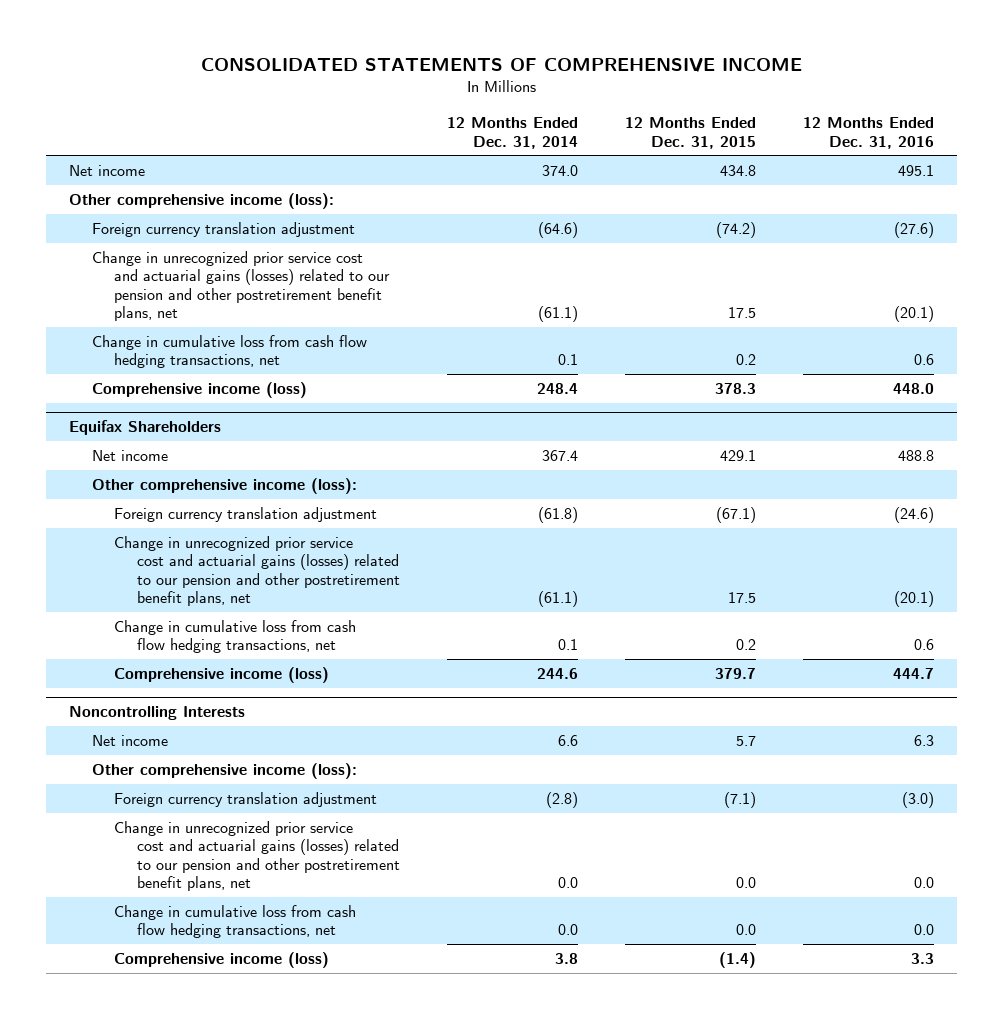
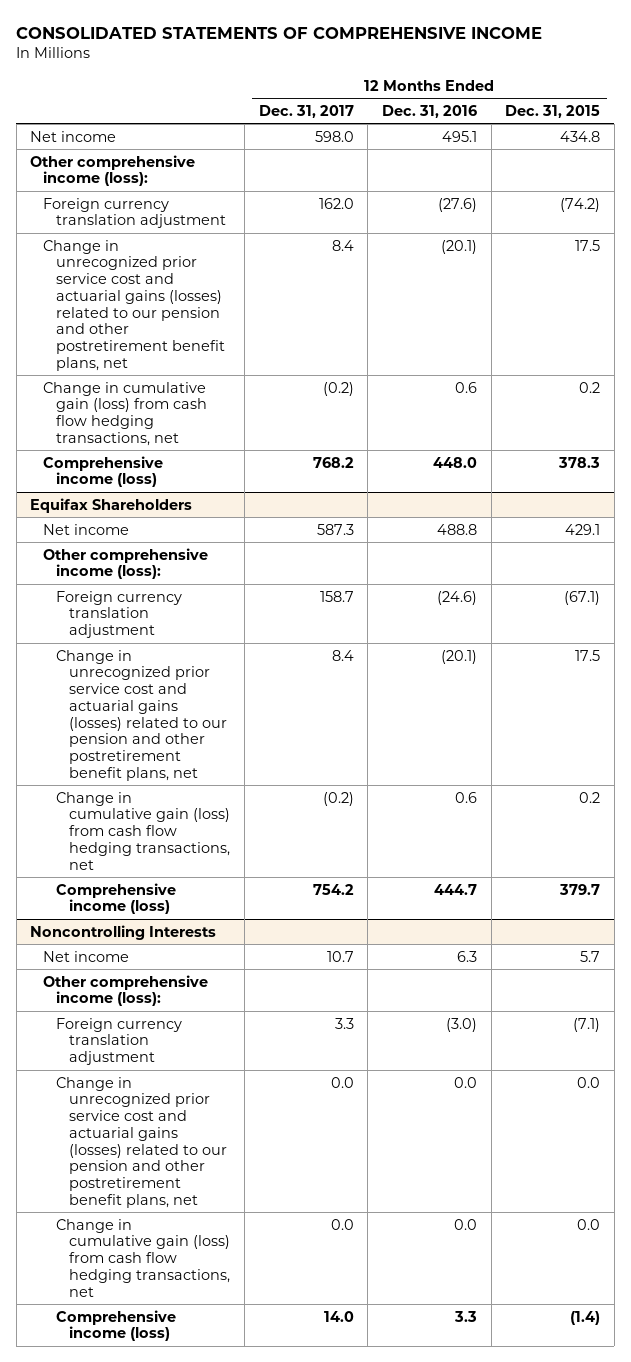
[446,117,578,149] 12 Months Ended Dec. 31, 2014 -> none
none -> [258,104,354,118] Dec. 31, 2017
[91,334,367,369] Change in cumulative loss from cash flow hedging transactions, net -> [43,381,208,446] Change in cumulative gain (loss) from cash flow hedging transactions, net
[114,619,357,654] Change in cumulative loss from cash flow hedging transactions, net -> [56,791,231,870] Change in cumulative gain (loss) from cash flow hedging transactions, net
[114,904,357,939] Change in cumulative loss from cash flow hedging transactions, net -> [56,1218,231,1297] Change in cumulative gain (loss) from cash flow hedging transactions, net

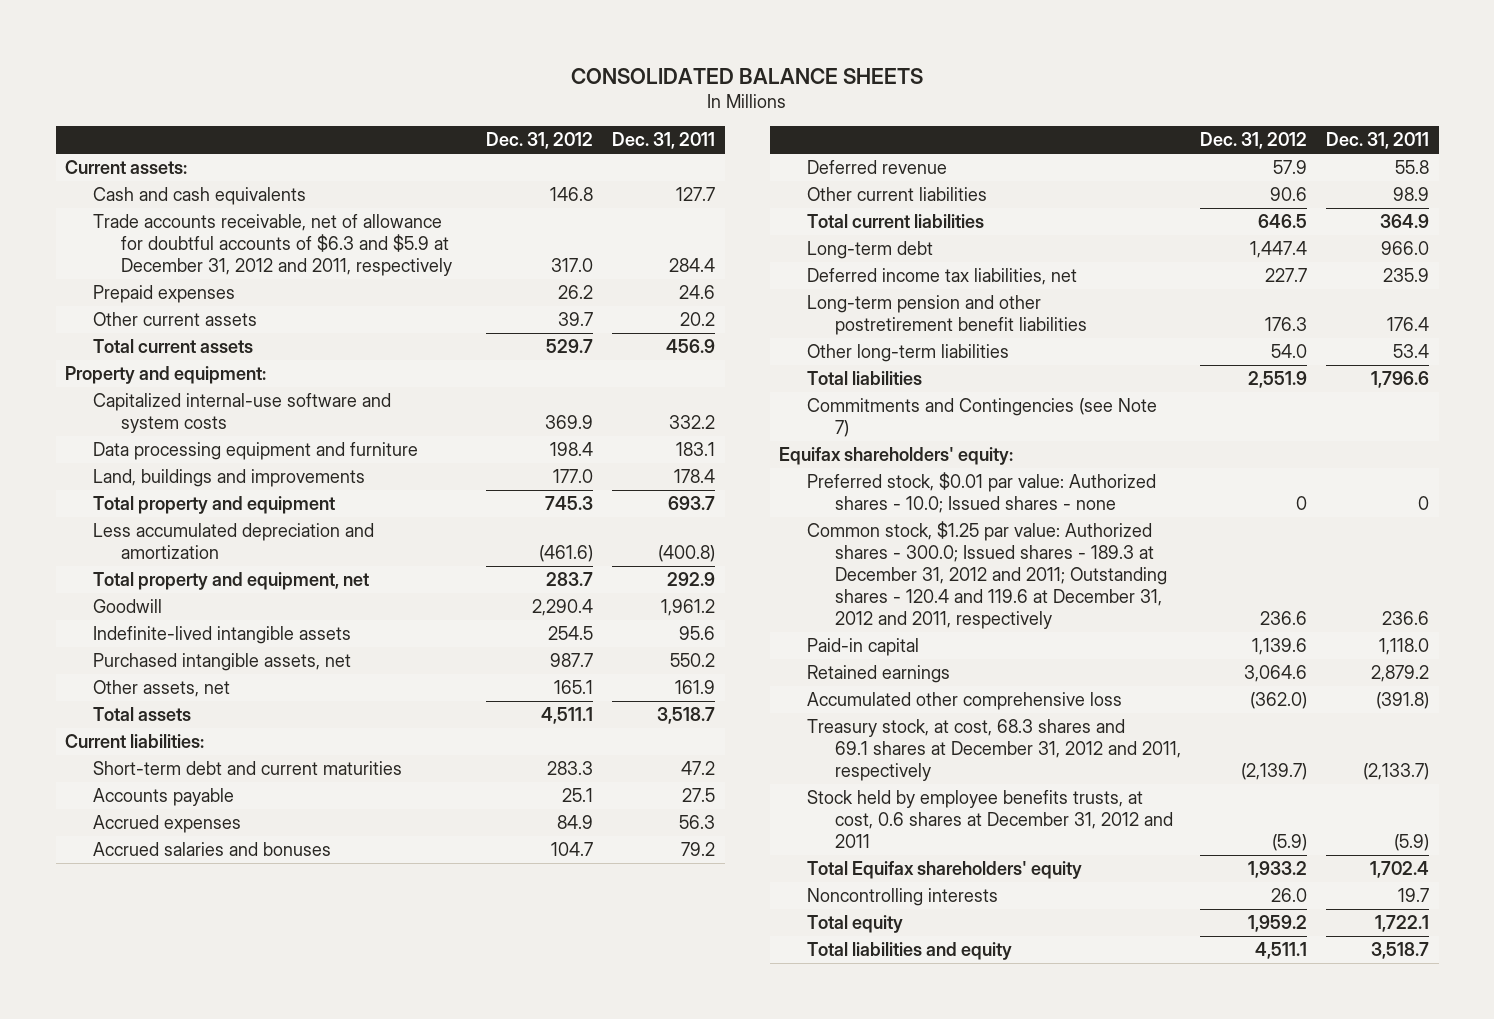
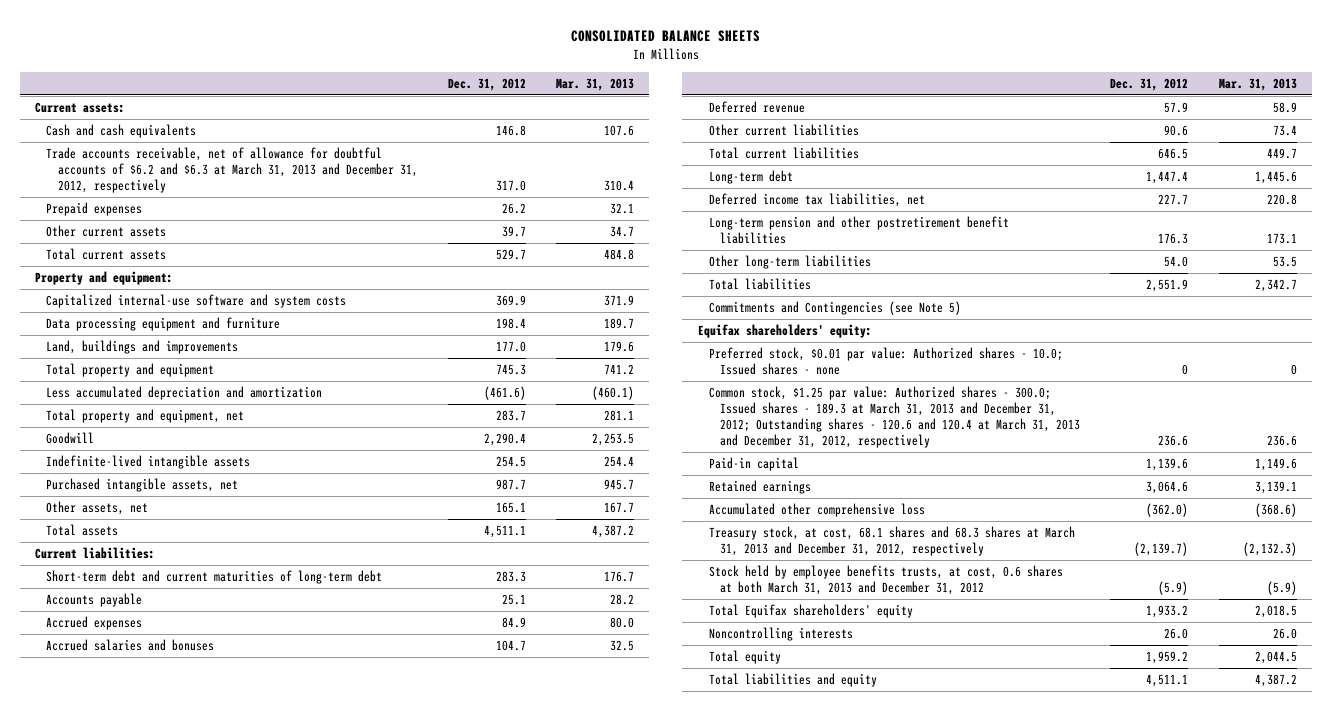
[611,132,715,150] Dec. 31, 2011 -> none
none -> [556,77,635,91] Mar. 31, 2013
[93,213,452,277] Trade accounts receivable, net of allowance for doubtful accounts of $6.3 and $5.9 at December 31, 2012 and 2011, respectively -> [46,147,418,194] Trade accounts receivable, net of allowance for doubtful accounts of $6.2 and $6.3 at March 31, 2013 and December 31, 2012, respectively
[93,760,403,775] Short-term debt and current maturities -> [46,570,383,585] Short-term debt and current maturities of long-term debt
[807,397,1158,438] Commitments and Contingencies (see Note 7) -> [708,301,961,316] Commitments and Contingencies (see Note 5)
[807,520,1167,630] Common stock, $1.25 par value: Authorized shares - 300.0; Issued shares - 189.3 at December 31, 2012 and 2011; Outstanding shares - 120.4 and 119.6 at December 31, 2012 and 2011, respectively -> [708,386,1080,449] Common stock, $1.25 par value: Authorized shares - 300.0; Issued shares - 189.3 at March 31, 2013 and December 31, 2012; Outstanding shares - 120.6 and 120.4 at March 31, 2013 and December 31, 2012, respectively
[807,718,1181,782] Treasury stock, at cost, 68.3 shares and 69.1 shares at December 31, 2012 and 2011, respectively -> [708,526,1075,557] Treasury stock, at cost, 68.1 shares and 68.3 shares at March 31, 2013 and December 31, 2012, respectively
[807,789,1173,849] Stock held by employee benefits trusts, at cost, 0.6 shares at December 31, 2012 and 2011 -> [708,565,1063,596] Stock held by employee benefits trusts, at cost, 0.6 shares at both March 31, 2013 and December 31, 2012

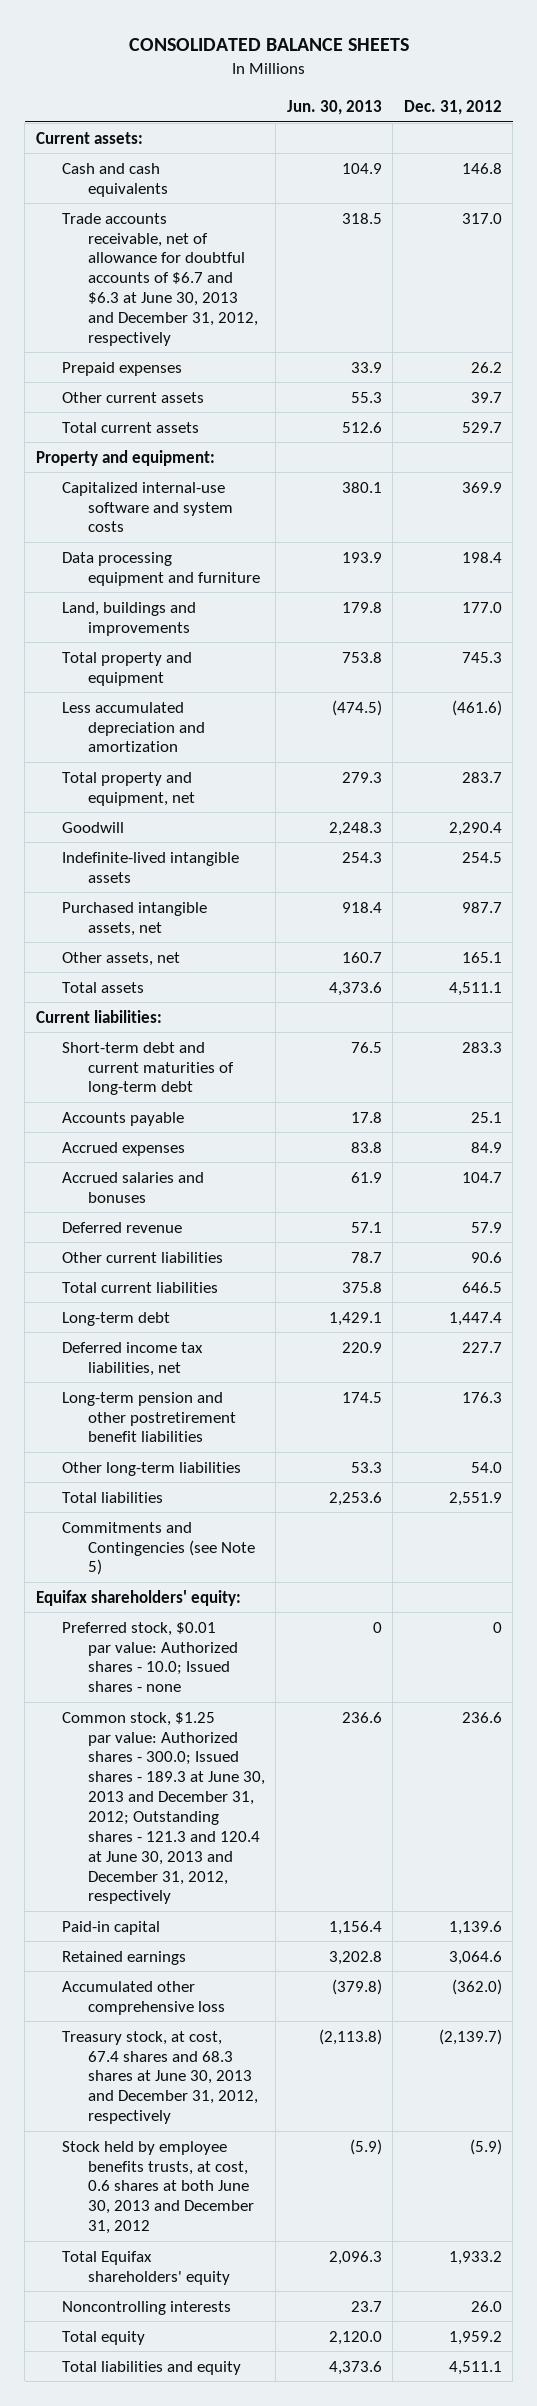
[556,77,635,91] Mar. 31, 2013 -> none
none -> [286,100,382,116] Jun. 30, 2013
[46,147,418,194] Trade accounts receivable, net of allowance for doubtful accounts of $6.2 and $6.3 at March 31, 2013 and December 31, 2012, respectively -> [61,212,259,346] Trade accounts receivable, net of allowance for doubtful accounts of $6.7 and $6.3 at June 30, 2013 and December 31, 2012, respectively
[708,386,1080,449] Common stock, $1.25 par value: Authorized shares - 300.0; Issued shares - 189.3 at March 31, 2013 and December 31, 2012; Outstanding shares - 120.6 and 120.4 at March 31, 2013 and December 31, 2012, respectively -> [61,1711,266,1905] Common stock, $1.25 par value: Authorized shares - 300.0; Issued shares - 189.3 at June 30, 2013 and December 31, 2012; Outstanding shares - 121.3 and 120.4 at June 30, 2013 and December 31, 2012, respectively
[708,526,1075,557] Treasury stock, at cost, 68.1 shares and 68.3 shares at March 31, 2013 and December 31, 2012, respectively -> [61,2030,259,2125] Treasury stock, at cost, 67.4 shares and 68.3 shares at June 30, 2013 and December 31, 2012, respectively
[708,565,1063,596] Stock held by employee benefits trusts, at cost, 0.6 shares at both March 31, 2013 and December 31, 2012 -> [61,2140,255,2235] Stock held by employee benefits trusts, at cost, 0.6 shares at both June 30, 2013 and December 31, 2012

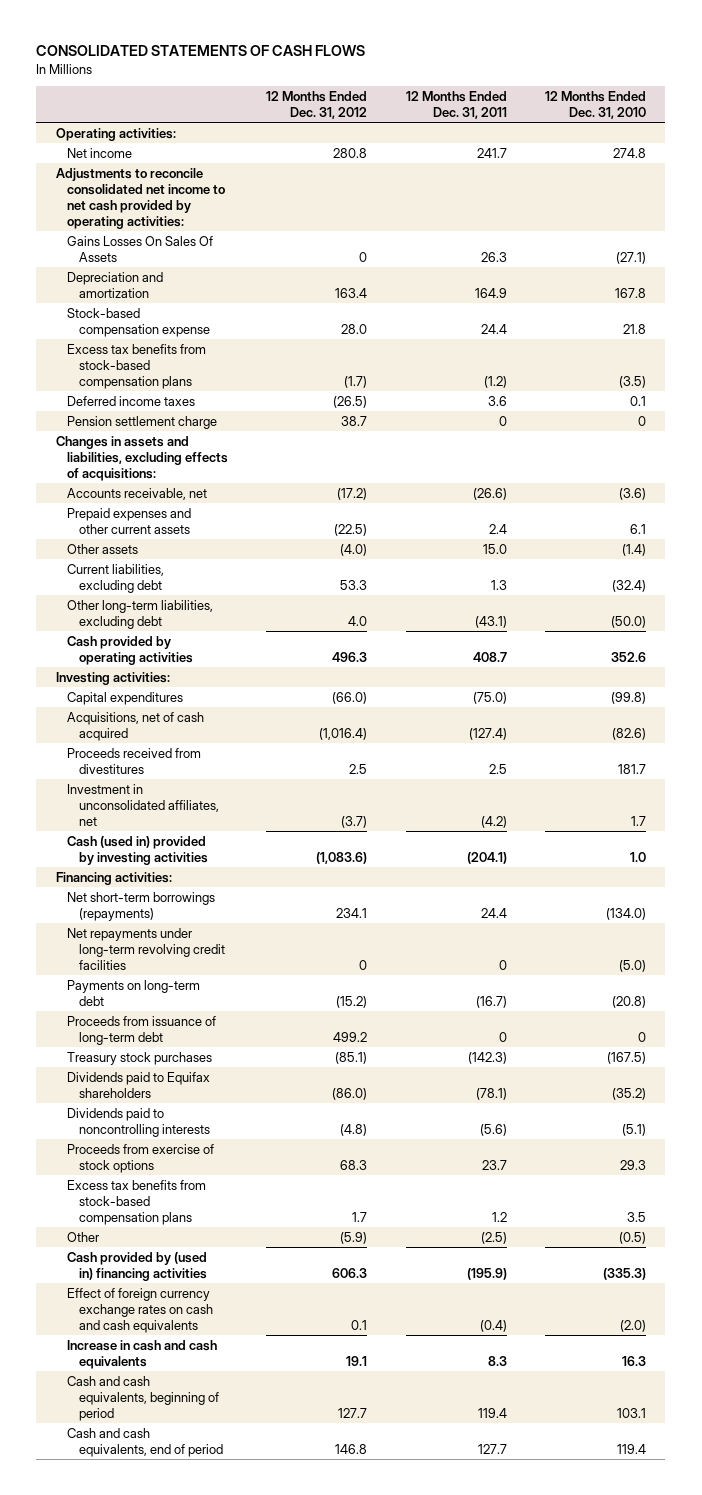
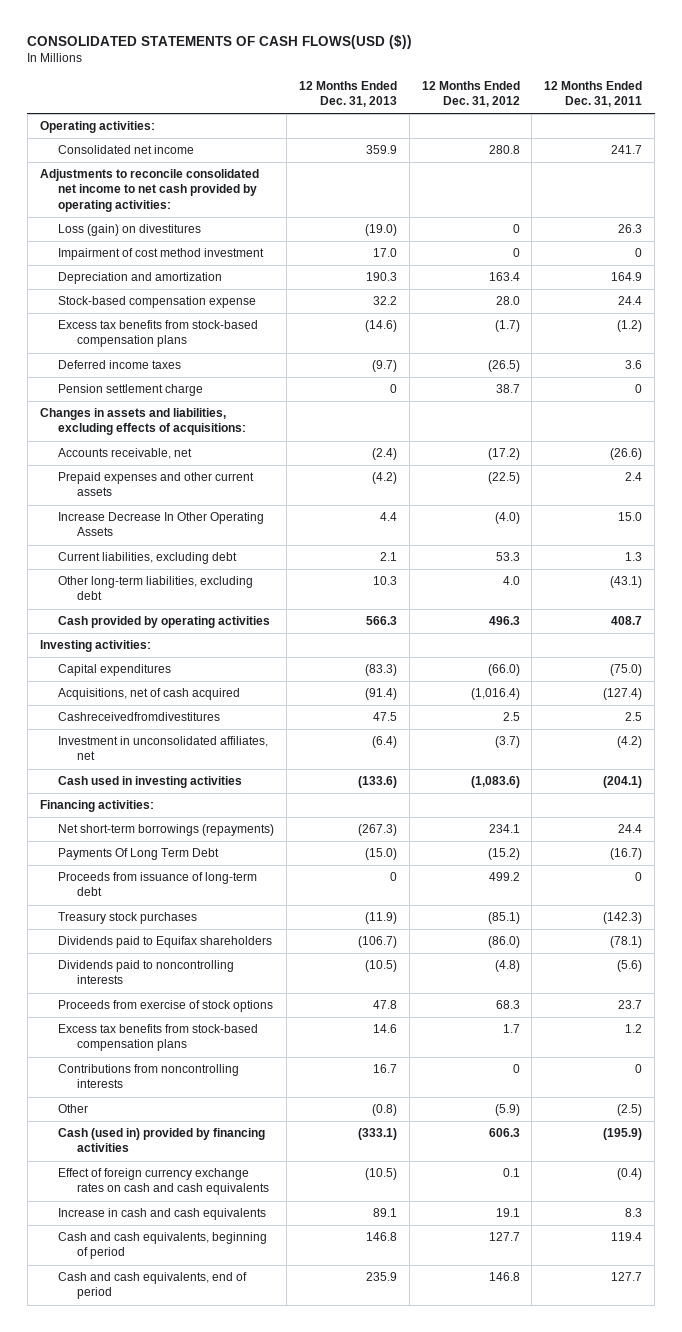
[36,45,366,57] CONSOLIDATED STATEMENTS OF CASH FLOWS -> [27,34,413,49] CONSOLIDATED STATEMENTS OF CASH FLOWS(USD ($))
[545,90,647,120] 12 Months Ended Dec. 31, 2010 -> none
none -> [299,80,398,108] 12 Months Ended Dec. 31, 2013
[67,147,133,158] Net income -> [58,145,195,155] Consolidated net income
[67,235,214,262] Gains Losses On Sales Of Assets -> [58,224,202,237] Loss (gain) on divestitures
none -> [58,248,265,261] Impairment of cost method investment
[67,543,139,554] Other assets -> [58,512,265,537] Increase Decrease In Other Operating Assets
[67,747,202,774] Proceeds received from divestitures -> [58,712,221,722] Cashreceivedfromdivestitures
[67,835,208,865] Cash (used in) provided by investing activities -> [58,776,243,789] Cash used in investing activities
[67,927,225,970] Net repayments under long-term revolving credit facilities -> none
[67,979,201,1006] Payments on long-term debt -> [58,848,220,861] Payments Of Long Term Debt
none -> [58,1064,240,1089] Contributions from noncontrolling interests
[67,1251,208,1281] Cash provided by (used in) financing activities -> [58,1128,266,1153] Cash (used in) provided by financing activities

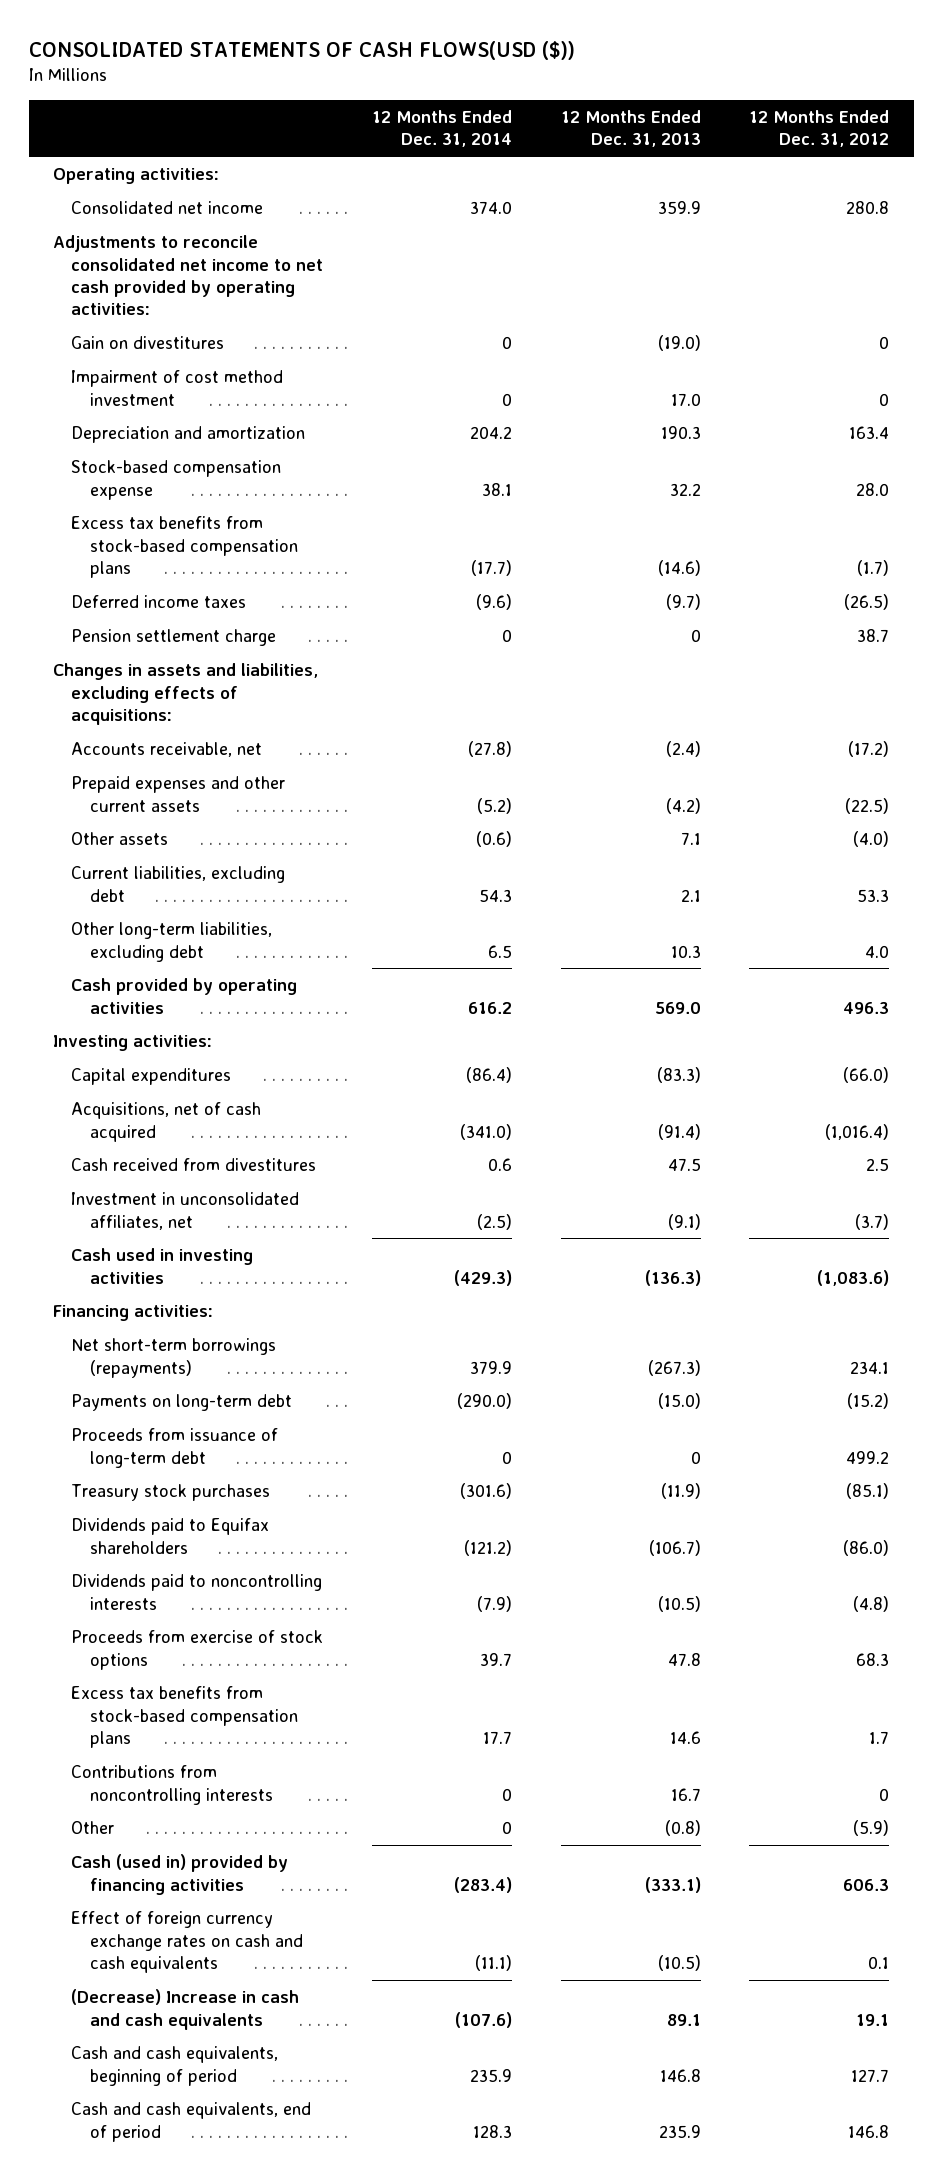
[544,80,643,108] 12 Months Ended Dec. 31, 2011 -> none
none -> [372,109,513,148] 12 Months Ended Dec. 31, 2014
[58,224,202,237] Loss (gain) on divestitures -> [71,336,225,350] Gain on divestitures
[58,512,265,537] Increase Decrease In Other Operating Assets -> [71,832,169,846] Other assets
[380,512,398,522] 4.4 -> [680,832,701,846] 7.1
[366,616,398,626] 566.3 -> [655,1001,701,1014] 569.0
[58,712,221,722] Cashreceivedfromdivestitures -> [71,1158,317,1172] Cash received from divestitures
[372,736,398,749] (6.4) -> [667,1213,701,1230] (9.1)
[358,776,398,789] (133.6) -> [644,1269,701,1286] (136.3)
[58,848,220,861] Payments Of Long Term Debt -> [71,1394,293,1412] Payments on long-term debt
[58,1208,267,1221] Increase in cash and cash equivalents -> [71,1989,300,2030] (Decrease) Increase in cash and cash equivalents

